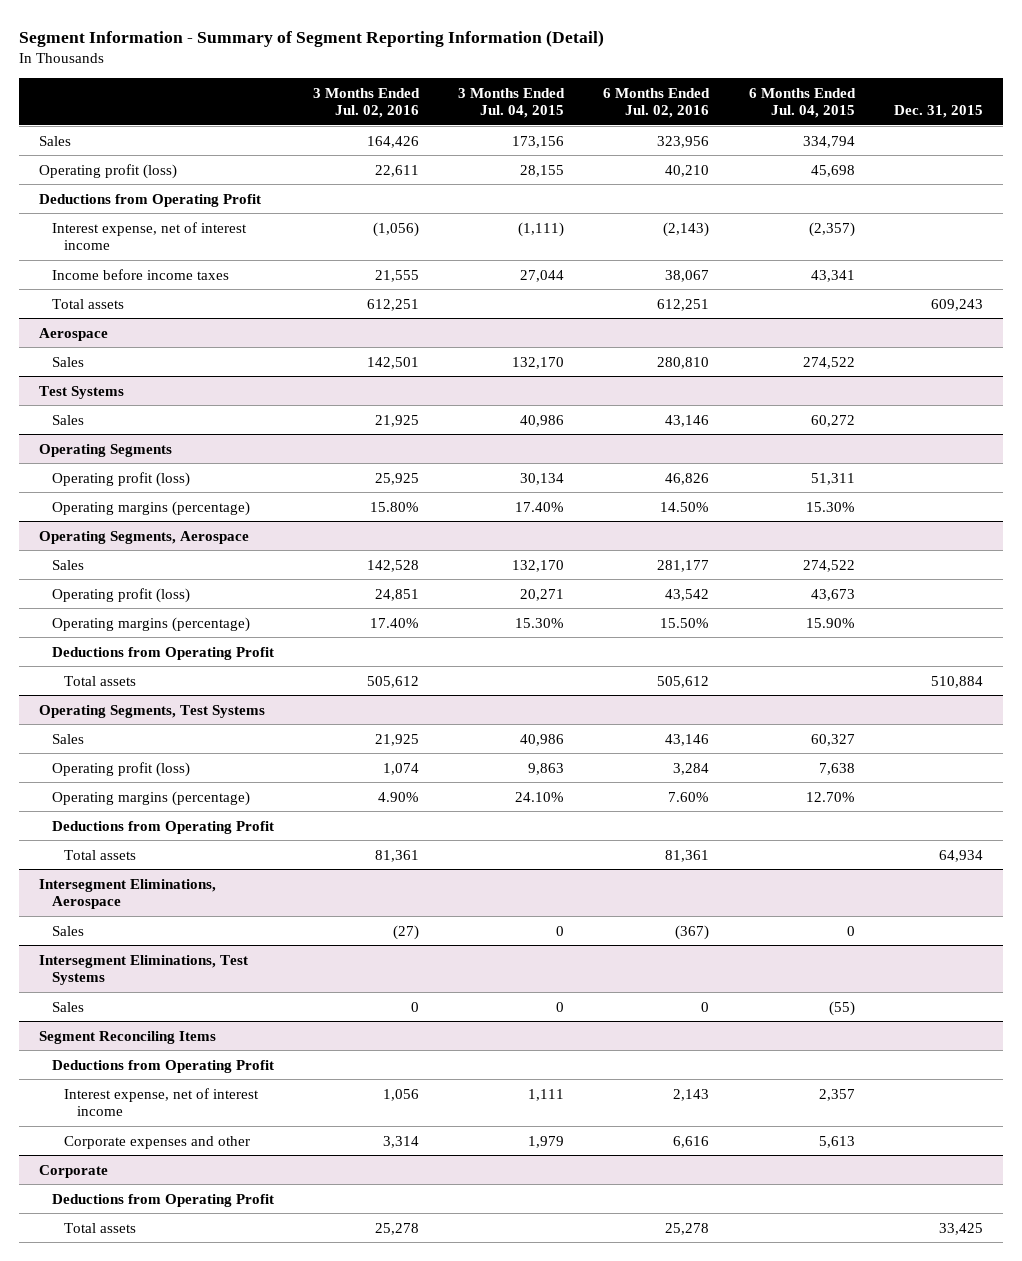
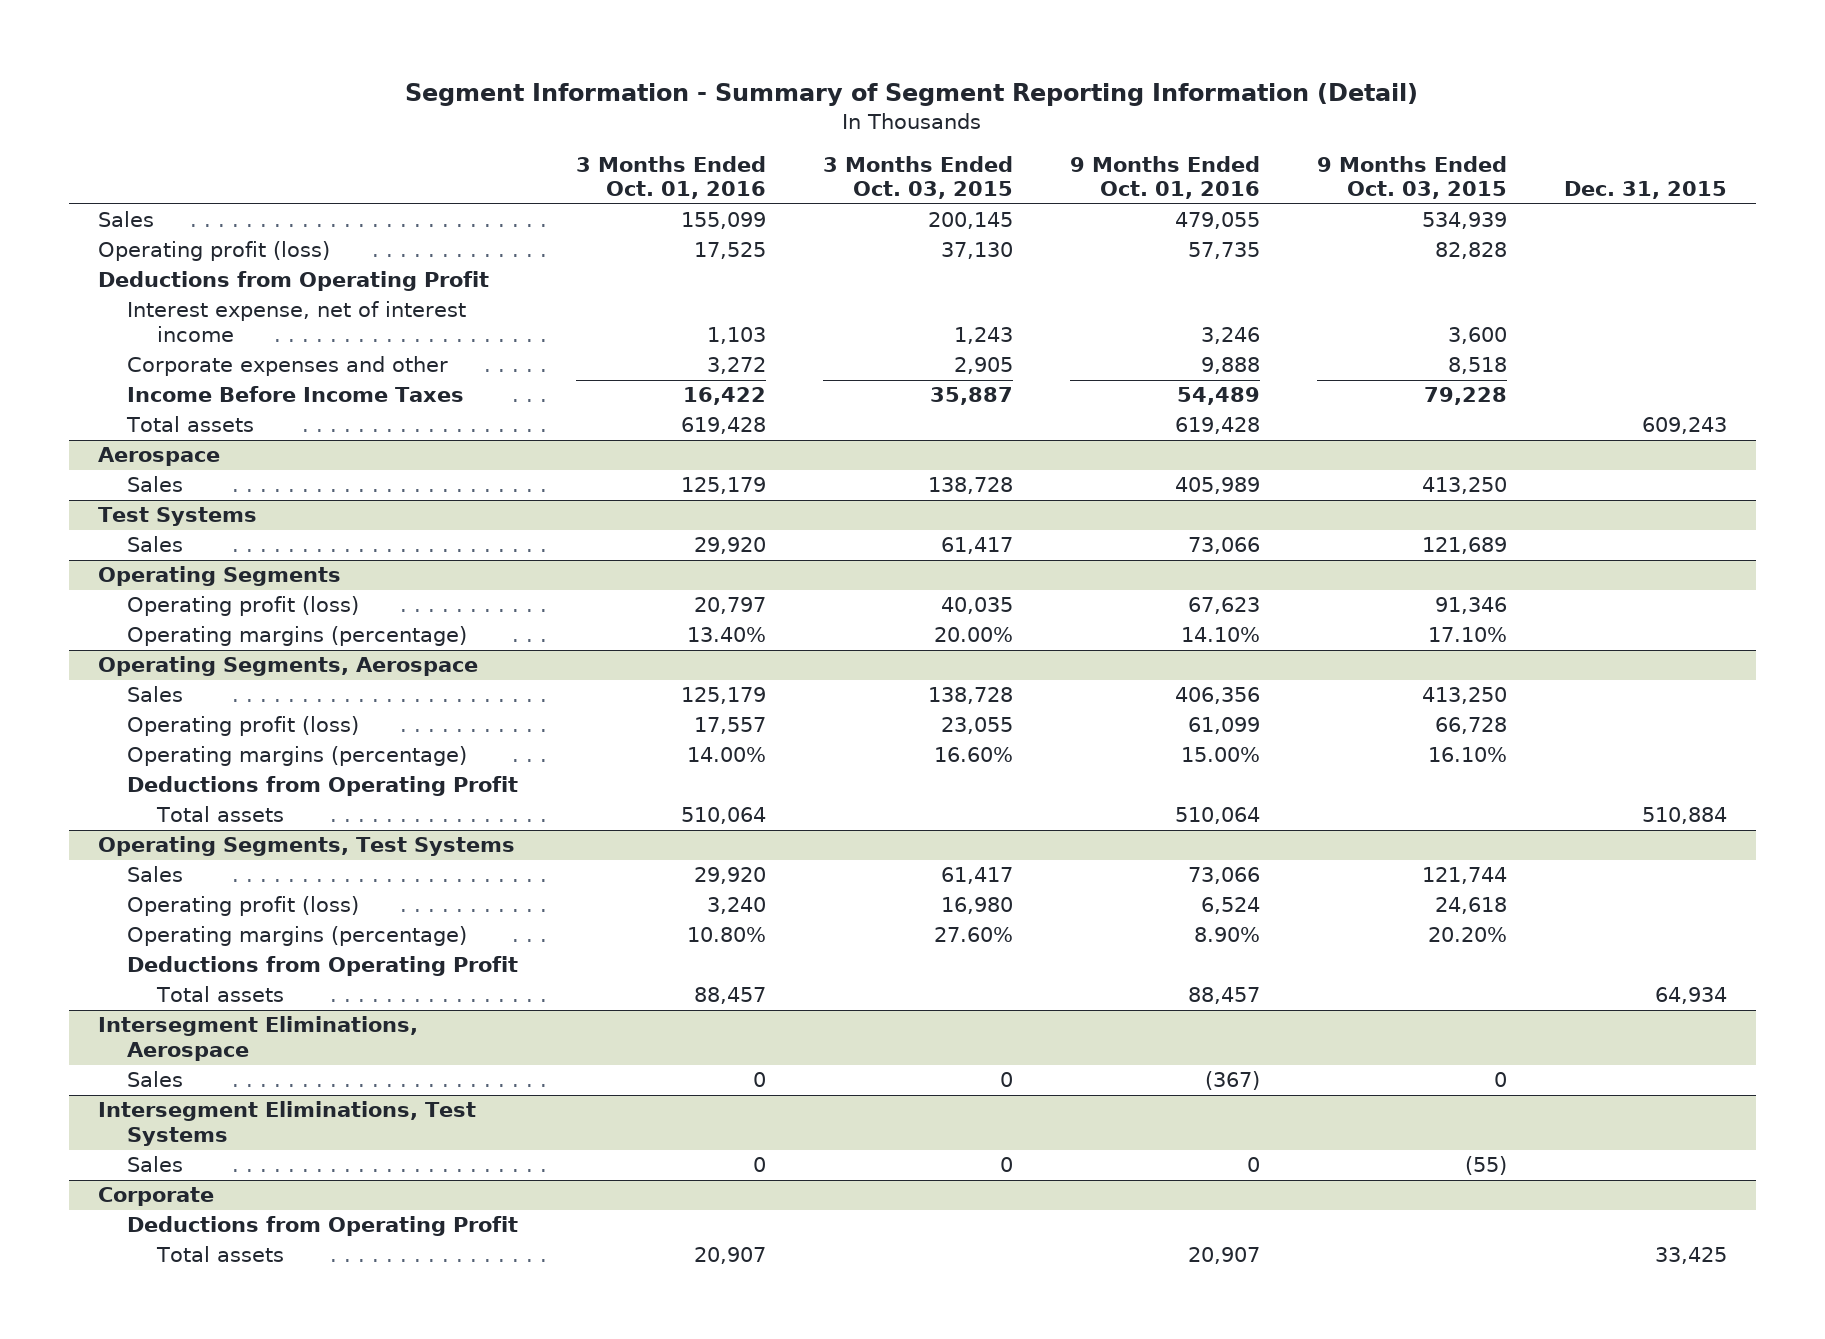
[312,87,420,118] 3 Months Ended Jul. 02, 2016 -> none
[458,87,566,118] 3 Months Ended Jul. 04, 2015 -> none
[603,87,711,118] 6 Months Ended Jul. 02, 2016 -> none
[748,87,856,118] 6 Months Ended Jul. 04, 2015 -> none
none -> [575,155,766,200] 3 Months Ended Oct. 01, 2016
none -> [822,155,1013,200] 3 Months Ended Oct. 03, 2015
none -> [1069,155,1260,200] 9 Months Ended Oct. 01, 2016
none -> [1316,155,1507,200] 9 Months Ended Oct. 03, 2015
none -> [127,356,449,377] Corporate expenses and other
[51,268,229,280] Income before income taxes -> [127,386,465,403] Income Before Income Taxes
[39,1030,217,1044] Segment Reconciling Items -> none
[51,1059,274,1073] Deductions from Operating Profit -> none
[64,1087,260,1116] Interest expense, net of interest income -> none
[64,1135,251,1149] Corporate expenses and other -> none

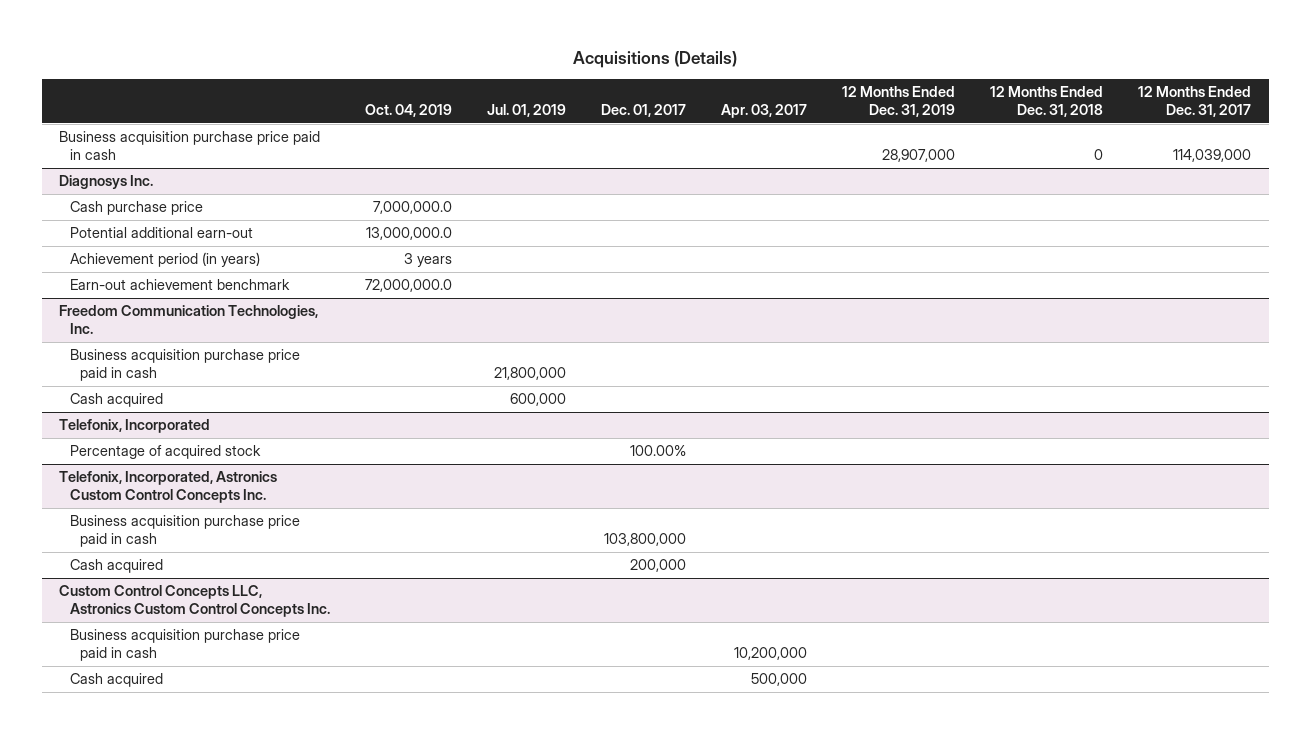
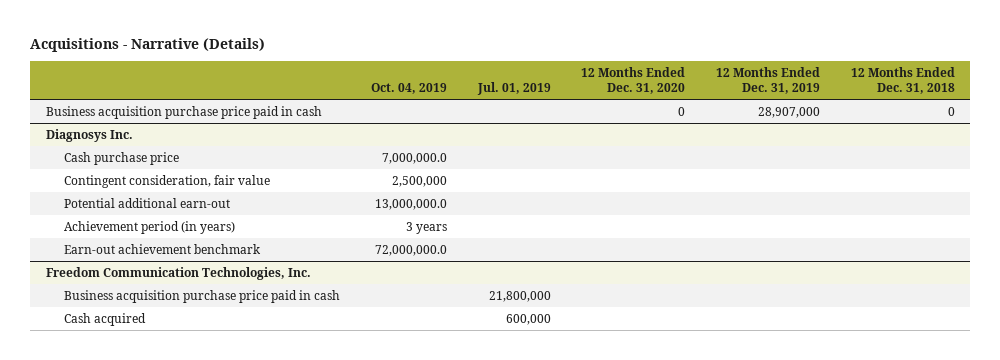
[573,51,738,69] Acquisitions (Details) -> [30,37,266,52] Acquisitions - Narrative (Details)
[600,104,686,118] Dec. 01, 2017 -> none
[721,104,808,119] Apr. 03, 2017 -> none
[1138,86,1252,118] 12 Months Ended Dec. 31, 2017 -> none
none -> [581,66,686,95] 12 Months Ended Dec. 31, 2020
none -> [64,174,271,188] Contingent consideration, fair value
[59,419,211,434] Telefonix, Incorporated -> none
[69,445,261,460] Percentage of acquired stock -> none
[59,471,278,504] Telefonix, Incorporated, Astronics Custom Control Concepts Inc. -> none
[69,515,300,548] Business acquisition purchase price paid in cash -> none
[69,559,163,574] Cash acquired -> none
[59,585,330,618] Custom Control Concepts LLC, Astronics Custom Control Concepts Inc. -> none
[69,629,300,662] Business acquisition purchase price paid in cash -> none
[69,673,163,688] Cash acquired -> none

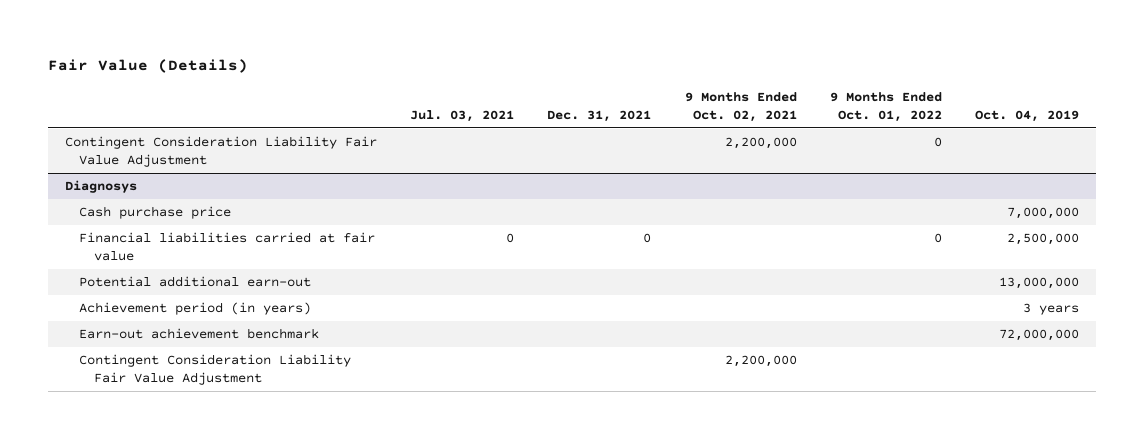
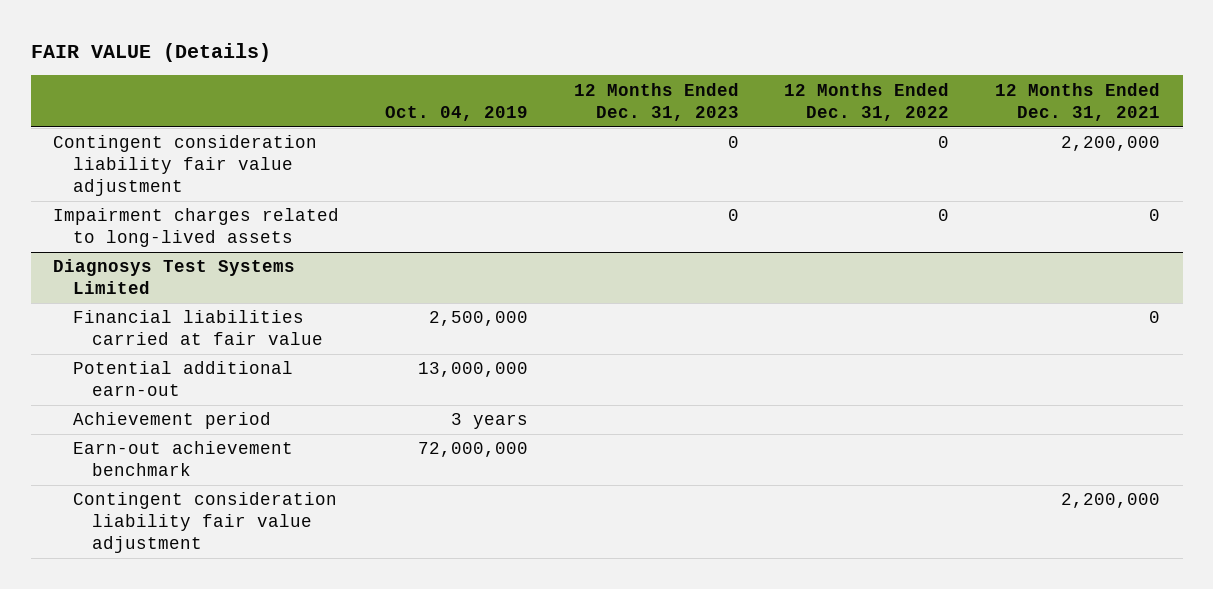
[48,58,249,73] Fair Value (Details) -> [30,42,271,62] FAIR VALUE (Details)
[410,109,515,122] Jul. 03, 2021 -> none
[547,109,652,122] Dec. 31, 2021 -> none
[684,91,797,122] 9 Months Ended Oct. 02, 2021 -> none
[830,91,943,122] 9 Months Ended Oct. 01, 2022 -> none
none -> [573,82,739,121] 12 Months Ended Dec. 31, 2023
none -> [784,82,950,121] 12 Months Ended Dec. 31, 2022
none -> [994,82,1160,121] 12 Months Ended Dec. 31, 2021
[79,206,232,220] Cash purchase price -> none
[64,136,377,168] Contingent Consideration Liability Fair Value Adjustment -> [53,135,318,197] Contingent consideration liability fair value adjustment
none -> [53,208,340,248] Impairment charges related to long-lived assets
[64,180,137,194] Diagnosys -> [53,259,296,295] Diagnosys Test Systems Limited
[79,302,312,316] Achievement period (in years) -> [72,412,271,430] Achievement period
[79,354,352,386] Contingent Consideration Liability Fair Value Adjustment -> [72,492,337,554] Contingent consideration liability fair value adjustment

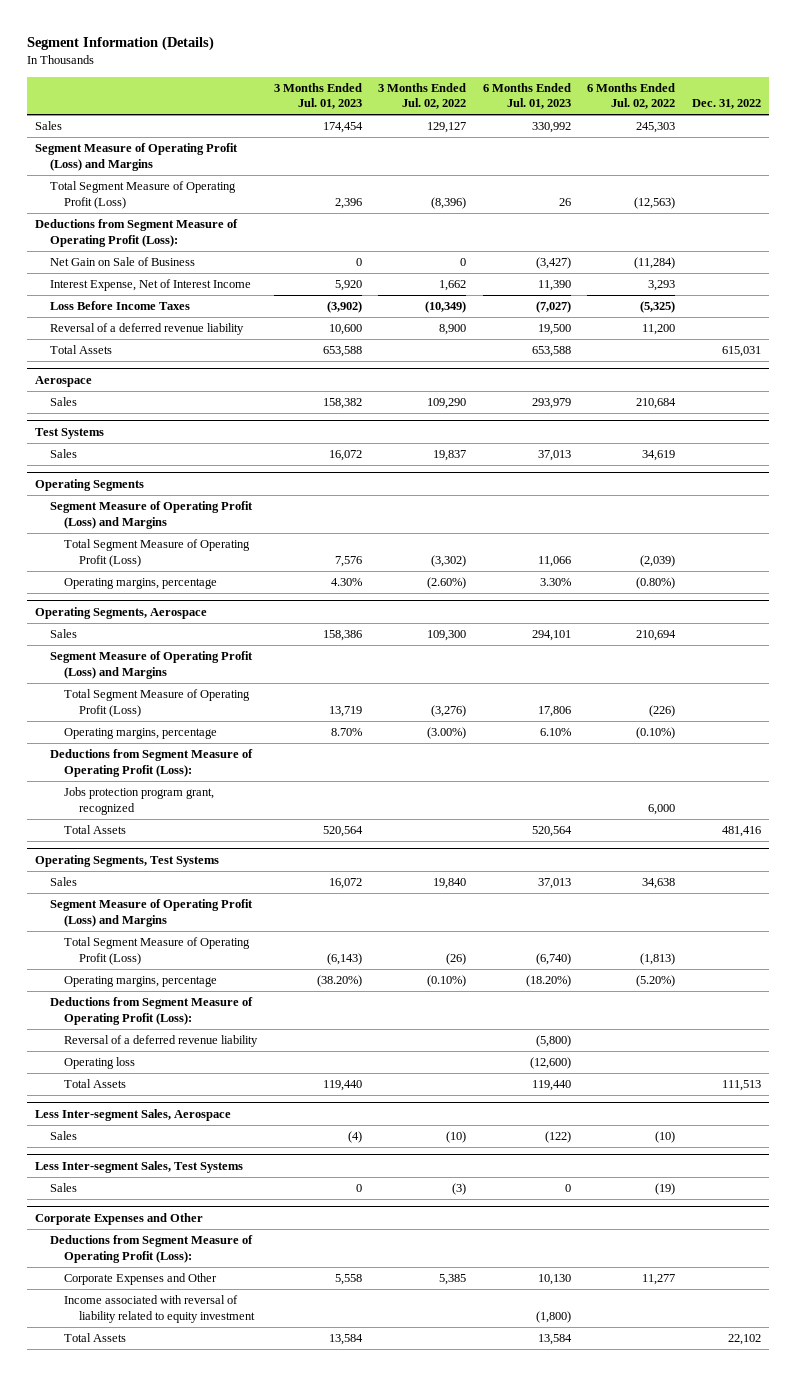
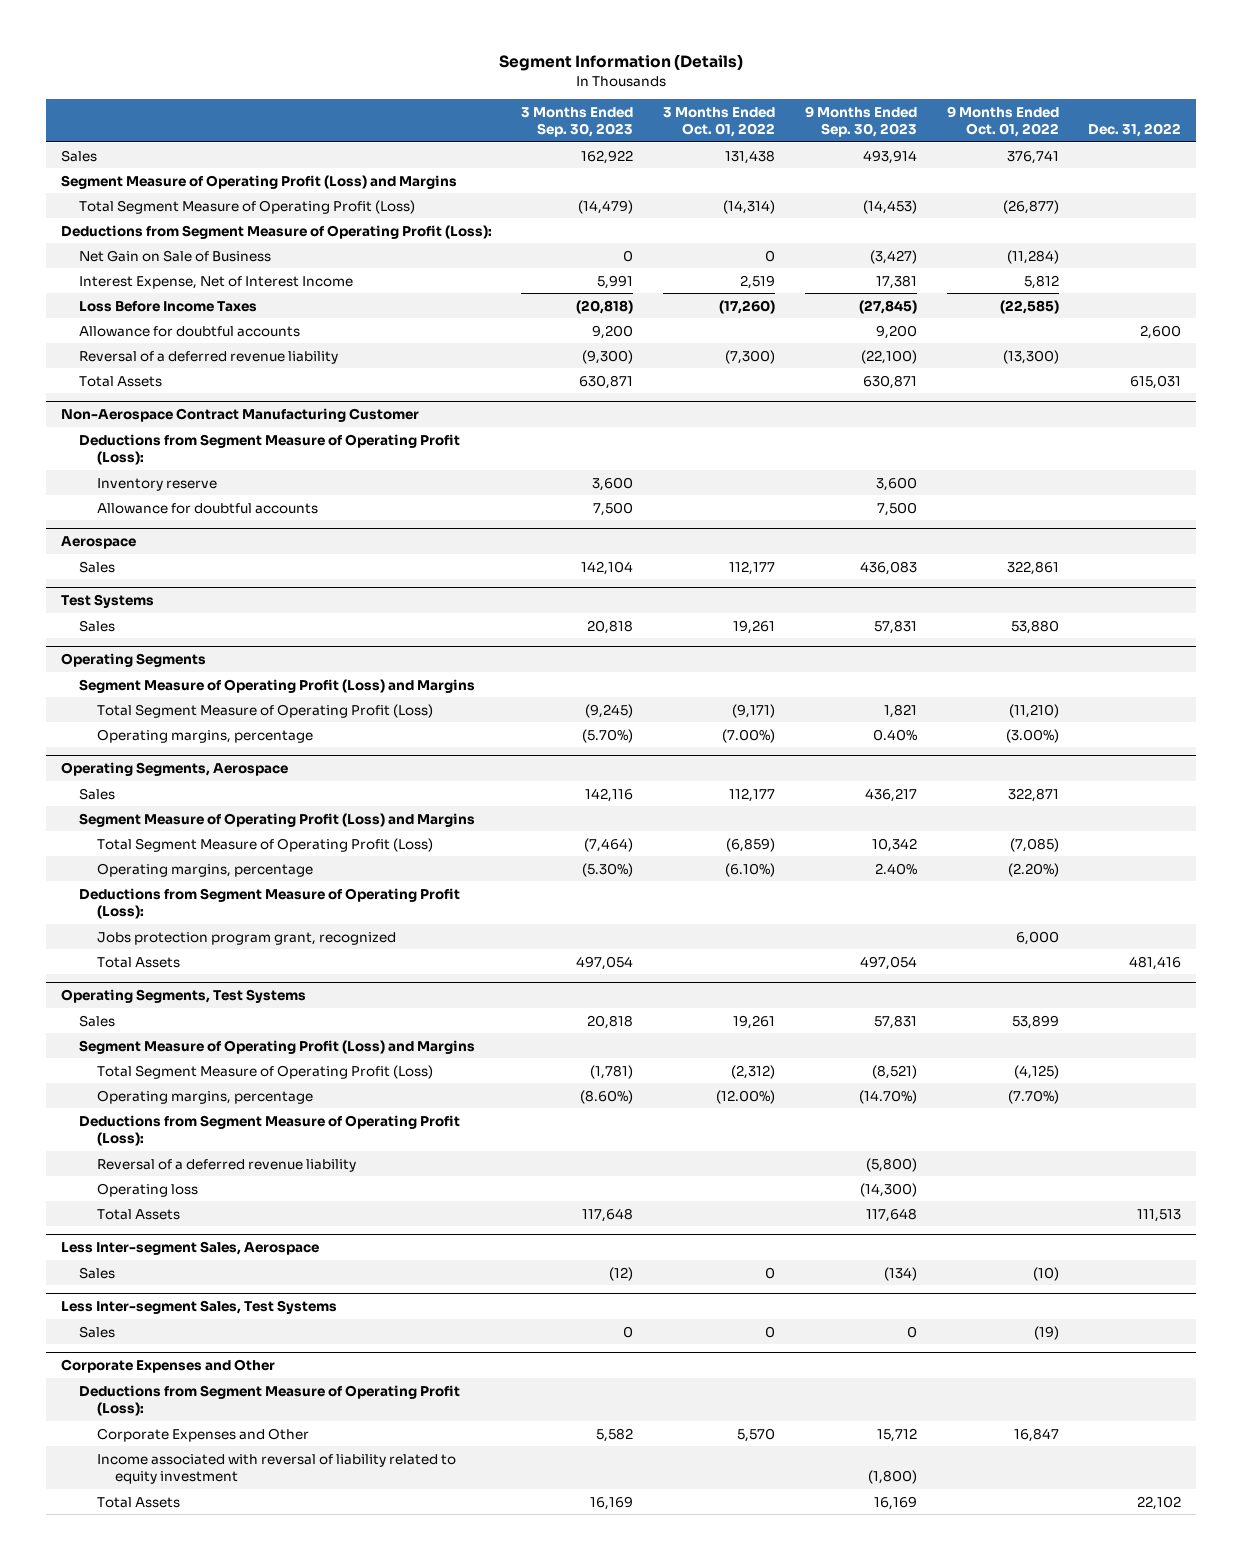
[273,83,362,110] 3 Months Ended Jul. 01, 2023 -> none
[378,83,467,110] 3 Months Ended Jul. 02, 2022 -> none
[482,83,571,110] 6 Months Ended Jul. 01, 2023 -> none
[587,83,676,110] 6 Months Ended Jul. 02, 2022 -> none
none -> [521,106,634,138] 3 Months Ended Sep. 30, 2023
none -> [663,106,776,138] 3 Months Ended Oct. 01, 2022
none -> [804,105,917,138] 9 Months Ended Sep. 30, 2023
none -> [946,105,1059,138] 9 Months Ended Oct. 01, 2022
none -> [78,325,300,337] Allowance for doubtful accounts
none -> [60,408,419,423] Non-Aerospace Contract Manufacturing Customer
none -> [78,433,460,466] Deductions from Segment Measure of Operating Profit (Loss):
none -> [96,477,217,491] Inventory reserve
none -> [96,502,318,514] Allowance for doubtful accounts

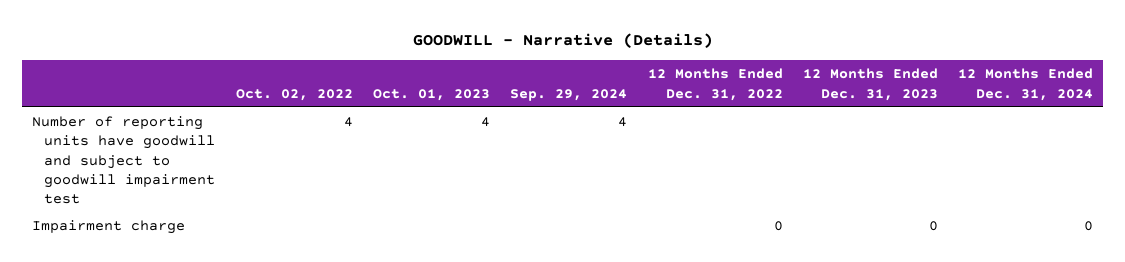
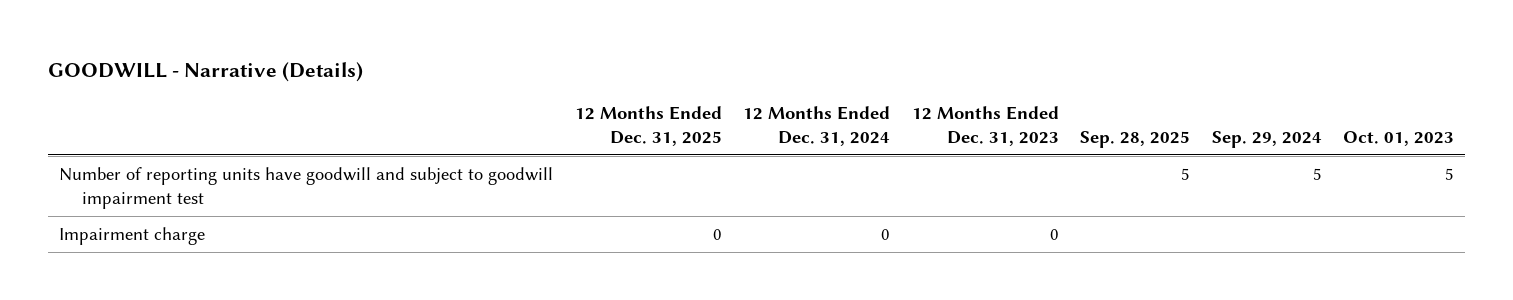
[235,88,353,101] Oct. 02, 2022 -> none
[647,68,783,101] 12 Months Ended Dec. 31, 2022 -> none
none -> [574,105,722,146] 12 Months Ended Dec. 31, 2025
none -> [1080,130,1191,148] Sep. 28, 2025
[480,117,490,128] 4 -> [1445,167,1455,180] 5
[618,117,628,128] 4 -> [1312,167,1322,180] 5

